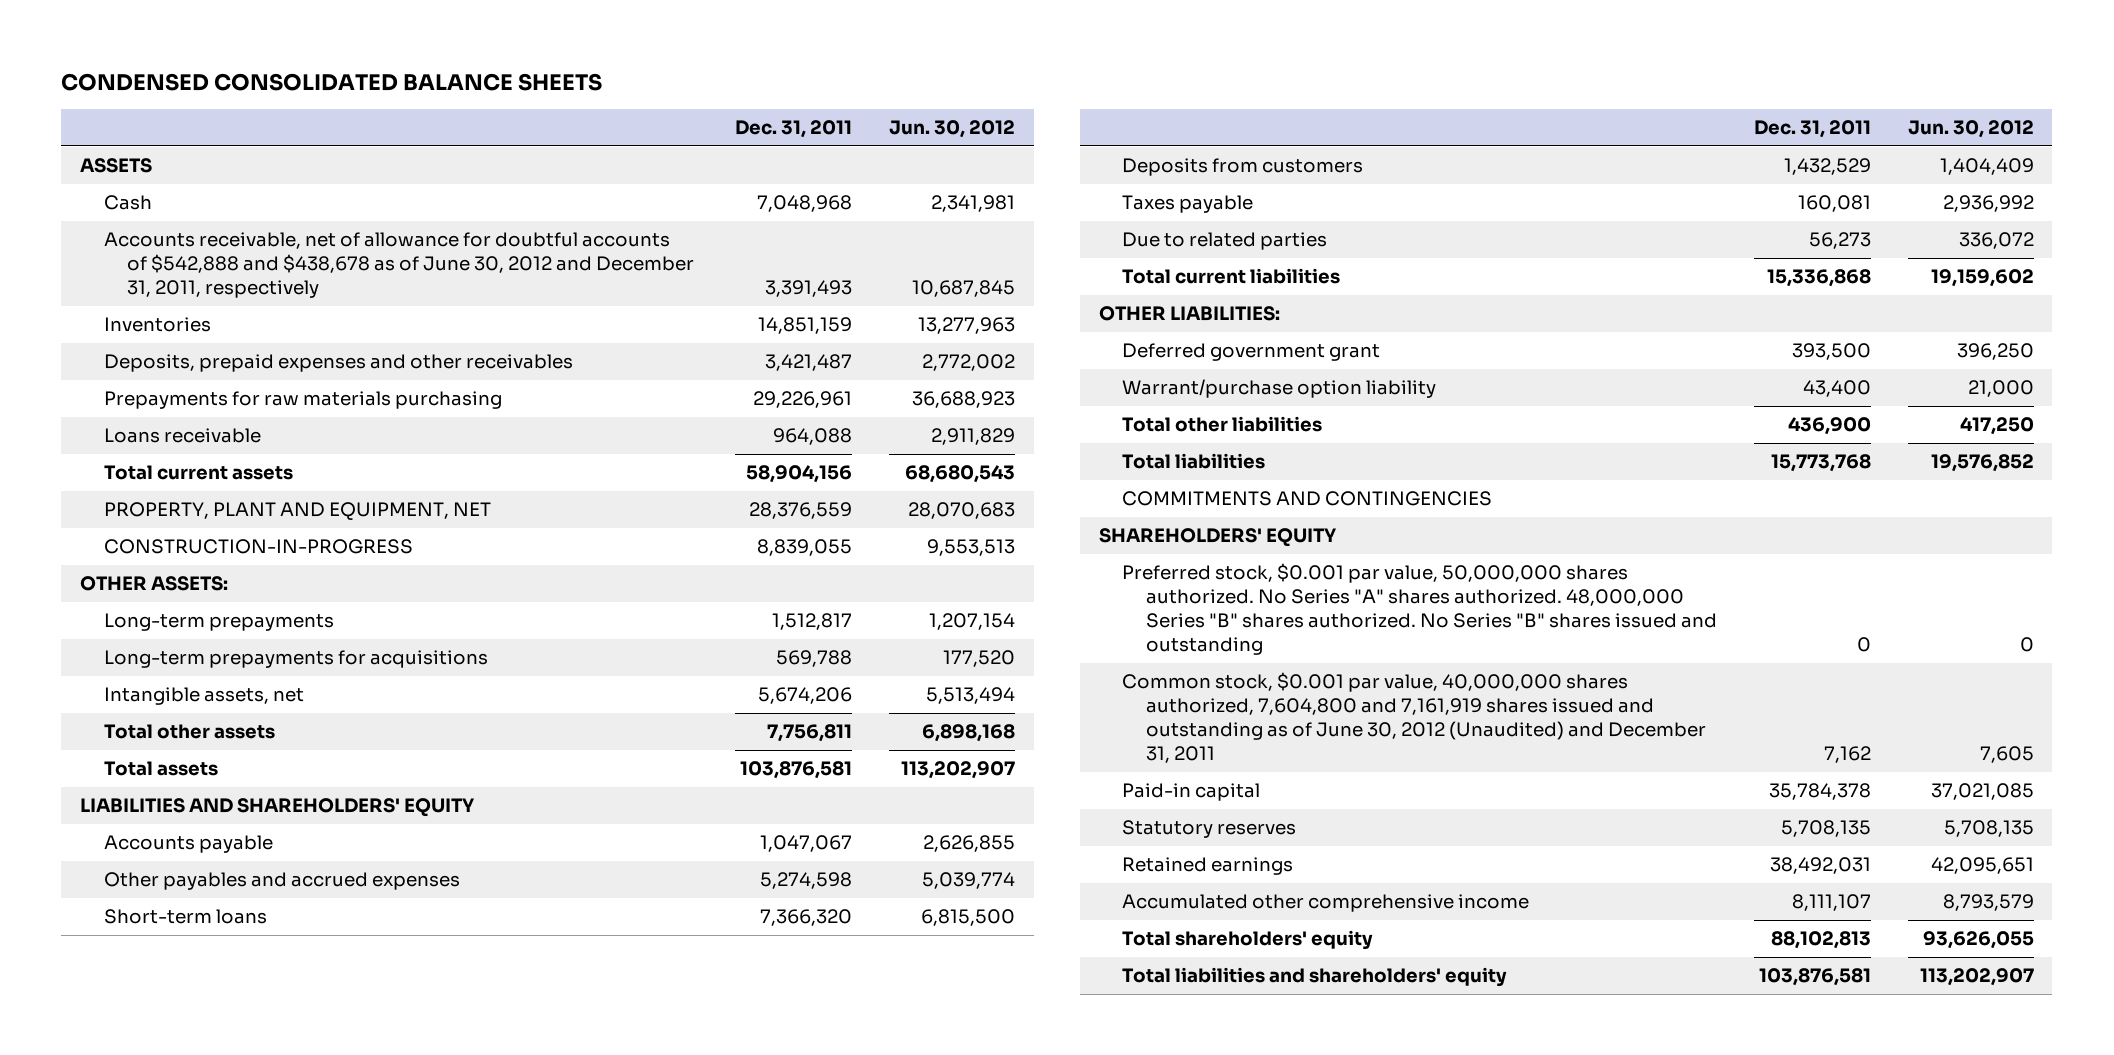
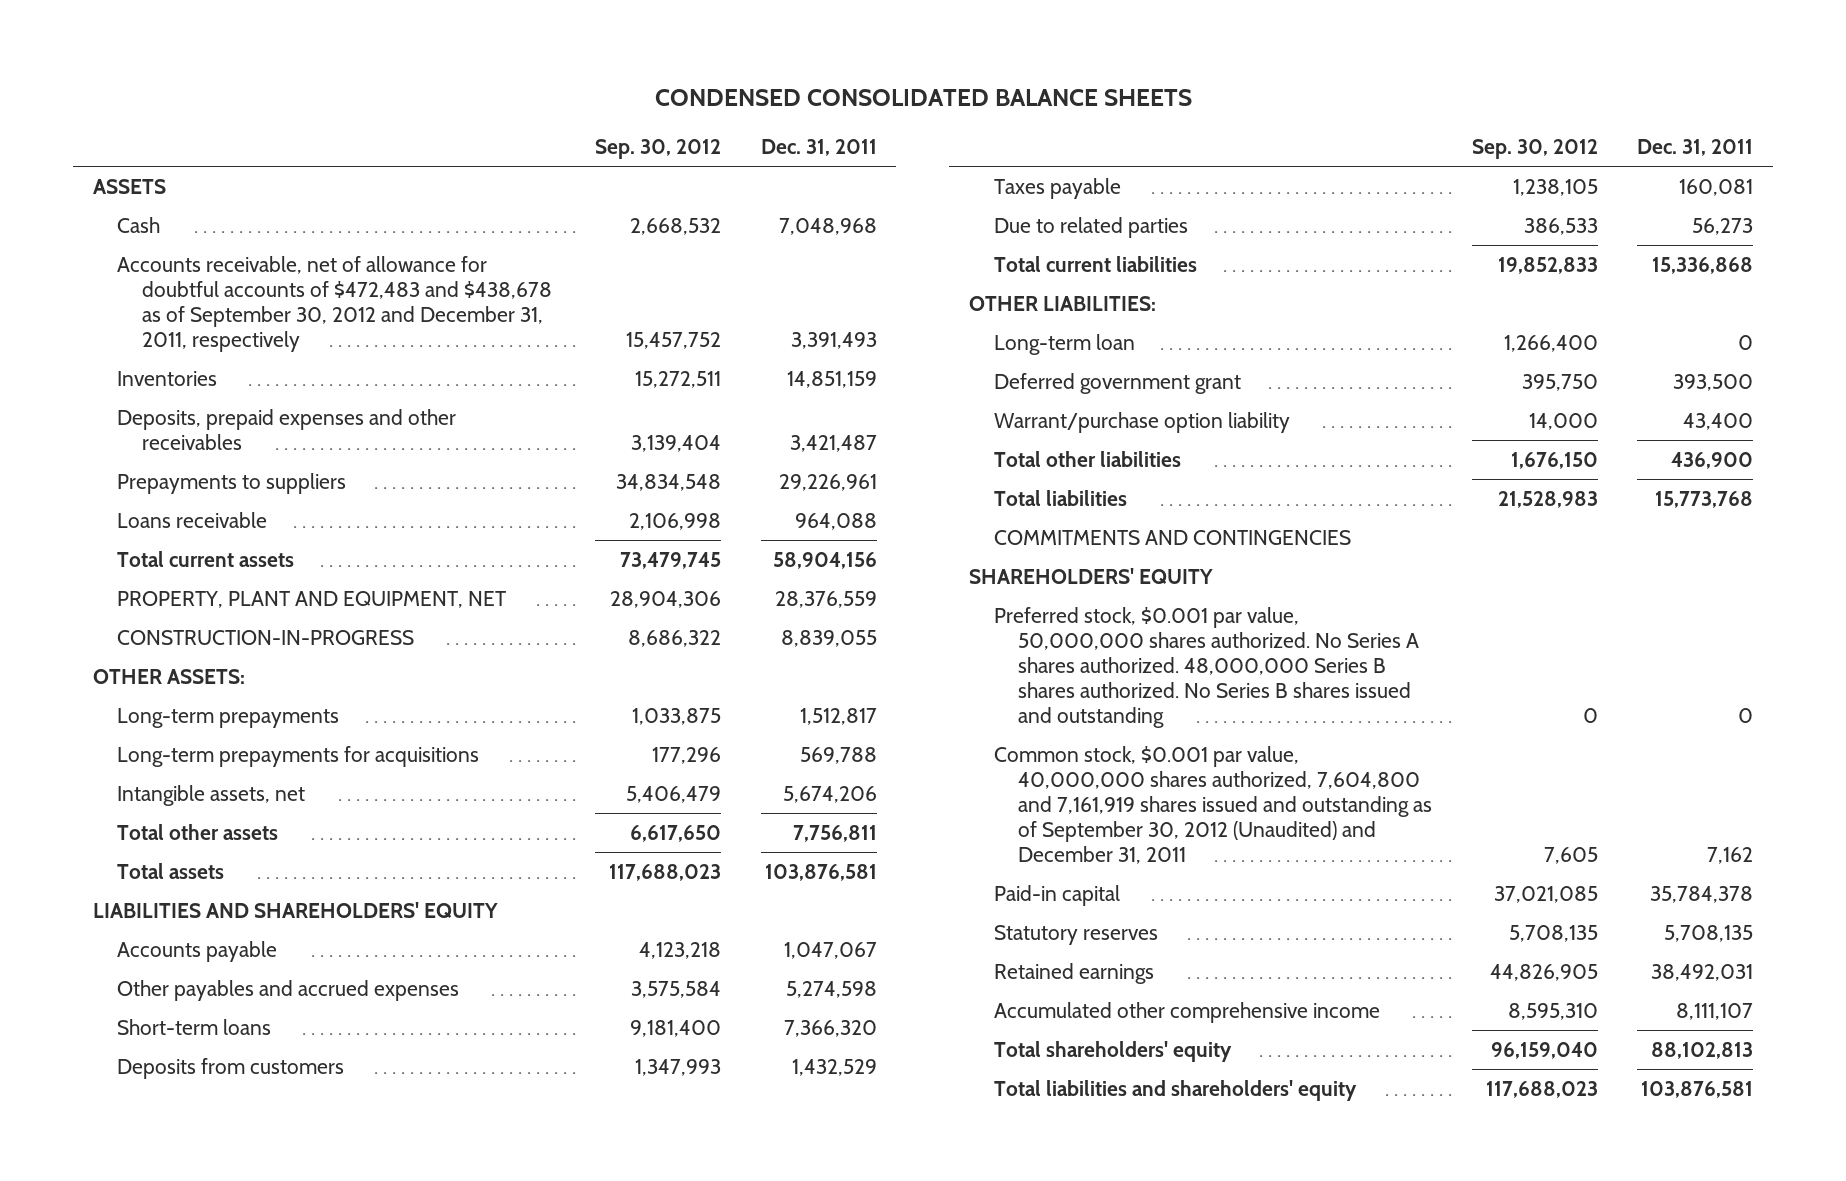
[889,120,1016,139] Jun. 30, 2012 -> none
none -> [595,139,722,160] Sep. 30, 2012
[103,232,695,299] Accounts receivable, net of allowance for doubtful accounts of $542,888 and $438,678 as of June 30, 2012 and December 31, 2011, respectively -> [117,255,552,352] Accounts receivable, net of allowance for doubtful accounts of $472,483 and $438,678 as of September 30, 2012 and December 31, 2011, respectively
[103,391,502,410] Prepayments for raw materials purchasing -> [117,472,347,494] Prepayments to suppliers
none -> [993,333,1135,355] Long-term loan
[1122,563,1717,655] Preferred stock, $0.001 par value, 50,000,000 shares authorized. No Series "A" shares authorized. 48,000,000 Series "B" shares authorized. No Series "B" shares issued and outstanding -> [993,606,1420,728] Preferred stock, $0.001 par value, 50,000,000 shares authorized. No Series A shares authorized. 48,000,000 Series B shares authorized. No Series B shares issued and outstanding
[1122,672,1706,763] Common stock, $0.001 par value, 40,000,000 shares authorized, 7,604,800 and 7,161,919 shares issued and outstanding as of June 30, 2012 (Unaudited) and December 31, 2011 -> [993,745,1433,864] Common stock, $0.001 par value, 40,000,000 shares authorized, 7,604,800 and 7,161,919 shares issued and outstanding as of September 30, 2012 (Unaudited) and December 31, 2011

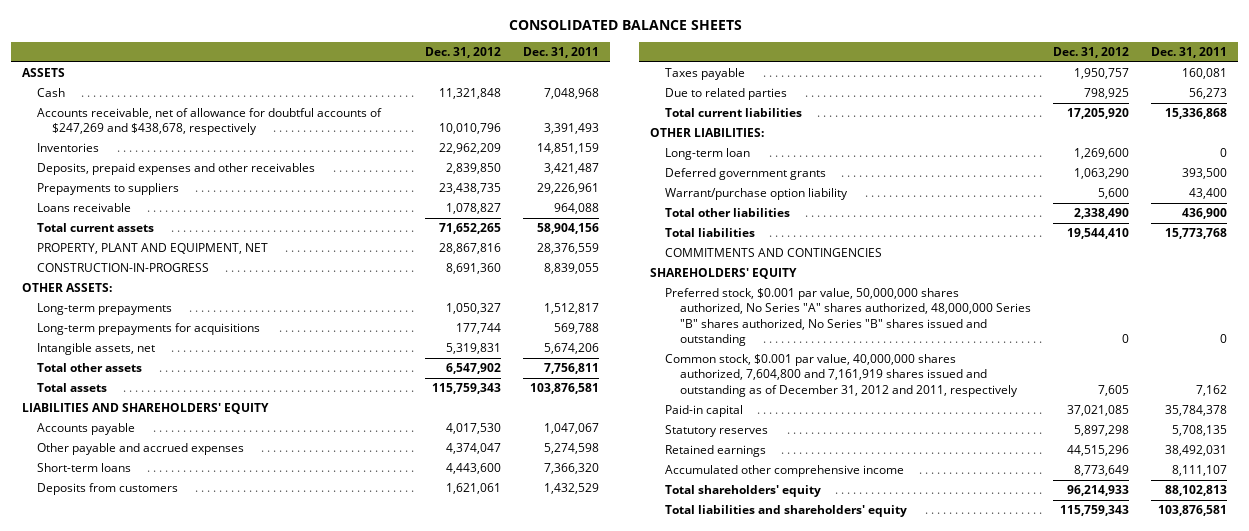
[654,89,1192,107] CONDENSED CONSOLIDATED BALANCE SHEETS -> [508,19,742,30] CONSOLIDATED BALANCE SHEETS
[595,139,722,160] Sep. 30, 2012 -> none
none -> [425,46,502,58] Dec. 31, 2012
[117,255,552,352] Accounts receivable, net of allowance for doubtful accounts of $472,483 and $438,678 as of September 30, 2012 and December 31, 2011, respectively -> [37,108,383,136] Accounts receivable, net of allowance for doubtful accounts of $247,269 and $438,678, respectively
[117,979,460,1001] Other payables and accrued expenses -> [37,443,245,456] Other payable and accrued expenses
[993,372,1241,394] Deferred government grant -> [665,168,827,181] Deferred government grants
[993,606,1420,728] Preferred stock, $0.001 par value, 50,000,000 shares authorized. No Series A shares authorized. 48,000,000 Series B shares authorized. No Series B shares issued and outstanding -> [665,288,1032,346] Preferred stock, $0.001 par value, 50,000,000 shares authorized, No Series "A" shares authorized, 48,000,000 Series "B" shares authorized, No Series "B" shares issued and outstanding
[993,745,1433,864] Common stock, $0.001 par value, 40,000,000 shares authorized, 7,604,800 and 7,161,919 shares issued and outstanding as of September 30, 2012 (Unaudited) and December 31, 2011 -> [665,354,1019,397] Common stock, $0.001 par value, 40,000,000 shares authorized, 7,604,800 and 7,161,919 shares issued and outstanding as of December 31, 2012 and 2011, respectively

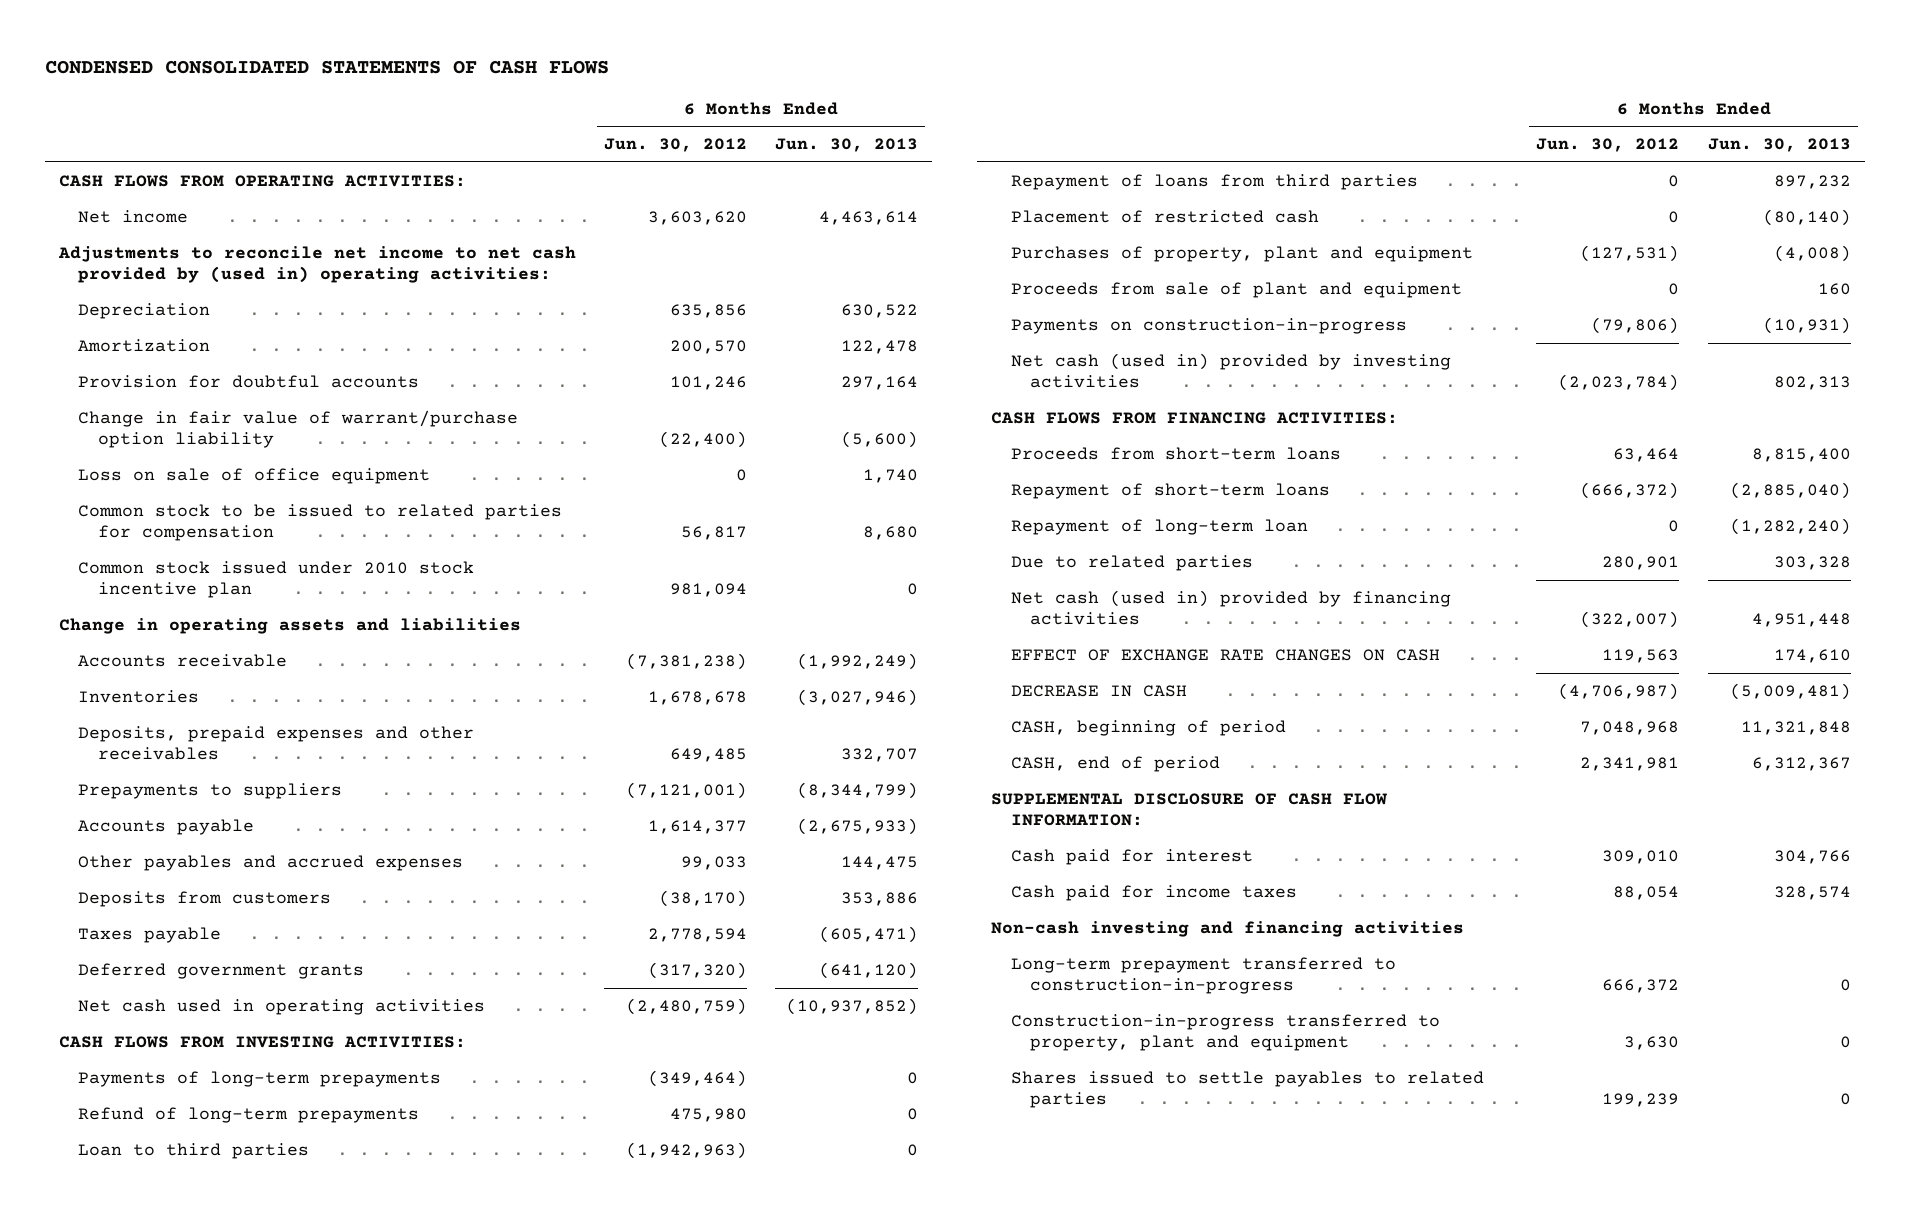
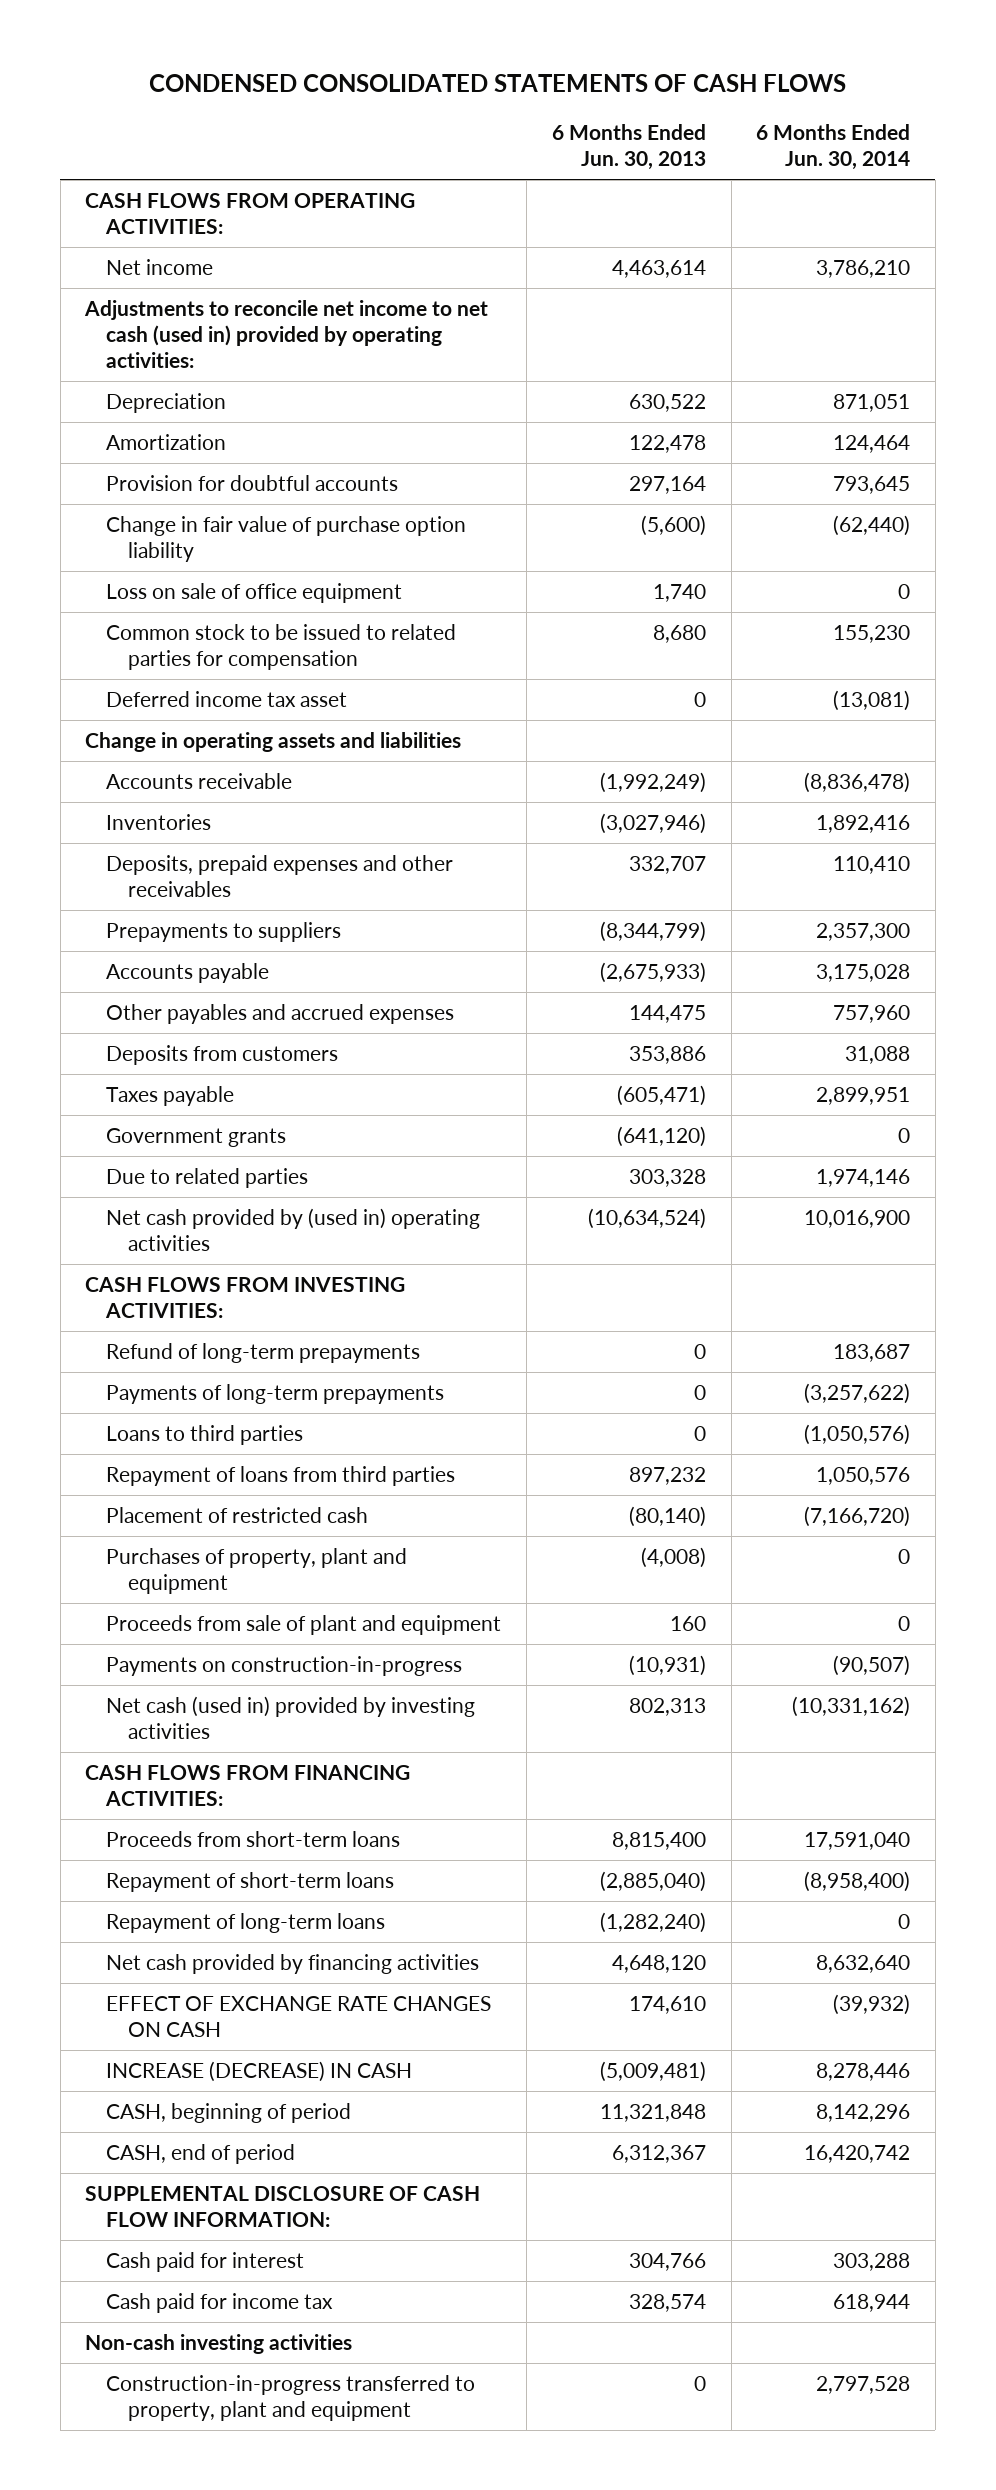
[603,138,747,153] Jun. 30, 2012 -> none
none -> [756,123,911,171] 6 Months Ended Jun. 30, 2014
[57,245,576,284] Adjustments to reconcile net income to net cash provided by (used in) operating activities: -> [84,299,489,369] Adjustments to reconcile net income to net cash (used in) provided by operating activities:
[78,409,519,449] Change in fair value of warrant/purchase option liability -> [106,515,467,562] Change in fair value of purchase option liability
[78,560,475,599] Common stock issued under 2010 stock incentive plan -> none
none -> [106,690,348,707] Deferred income tax asset
[78,962,365,979] Deferred government grants -> [106,1127,287,1147] Government grants
[1010,554,1253,571] Due to related parties -> [106,1167,309,1188] Due to related parties
[78,998,486,1015] Net cash used in operating activities -> [106,1207,481,1251] Net cash provided by (used in) operating activities
[786,997,919,1015] (10,937,852) -> [587,1207,706,1229] (10,634,524)
[78,1070,442,1087] Payments of long-term prepayments -> [106,1383,445,1404] Payments of long-term prepayments
[78,1142,310,1159] Loan to third parties -> [106,1424,304,1445] Loans to third parties
[1010,518,1308,535] Repayment of long-term loan -> [106,1912,386,1933] Repayment of long-term loans
[1010,589,1451,626] Net cash (used in) provided by financing activities -> [106,1953,480,1974] Net cash provided by financing activities
[1751,613,1851,628] 4,951,448 -> [611,1954,706,1973] 4,648,120
[1010,684,1187,697] DECREASE IN CASH -> [106,2060,413,2082] INCREASE (DECREASE) IN CASH
[1010,956,1396,995] Long-term prepayment transferred to construction-in-progress -> none
[1010,884,1297,901] Cash paid for income taxes -> [106,2292,334,2313] Cash paid for income tax
[991,920,1465,937] Non-cash investing and financing activities -> [85,2333,353,2354] Non-cash investing activities
[1010,1070,1484,1109] Shares issued to settle payables to related parties -> none

